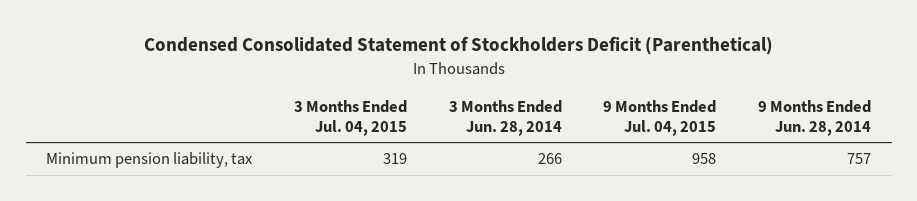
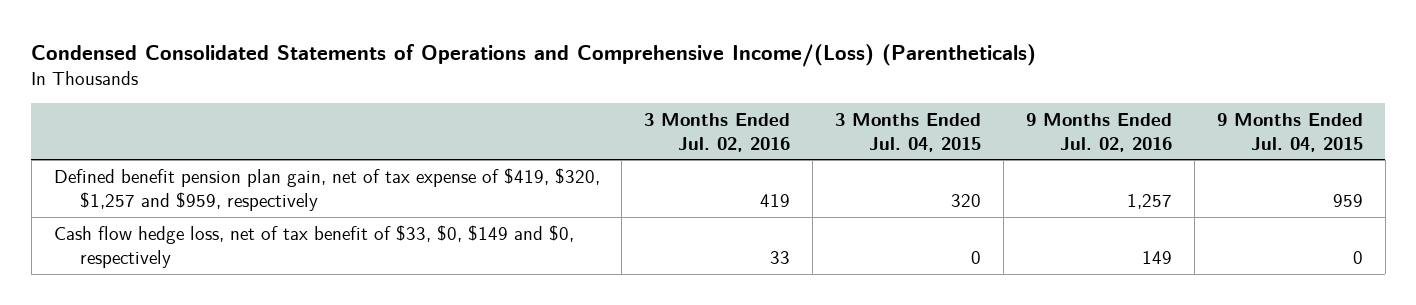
[143,36,773,56] Condensed Consolidated Statement of Stockholders Deficit (Parenthetical) -> [31,43,1037,67] Condensed Consolidated Statements of Operations and Comprehensive Income/(Loss) (Parentheticals)
[448,99,562,136] 3 Months Ended Jun. 28, 2014 -> none
[757,99,871,136] 9 Months Ended Jun. 28, 2014 -> none
none -> [644,112,791,152] 3 Months Ended Jul. 02, 2016
none -> [1025,112,1172,152] 9 Months Ended Jul. 02, 2016
[46,152,254,169] Minimum pension liability, tax -> none
none -> [53,167,600,211] Defined benefit pension plan gain, net of tax expense of $419, $320, $1,257 and $959, respectively
none -> [53,224,574,268] Cash flow hedge loss, net of tax benefit of $33, $0, $149 and $0, respectively

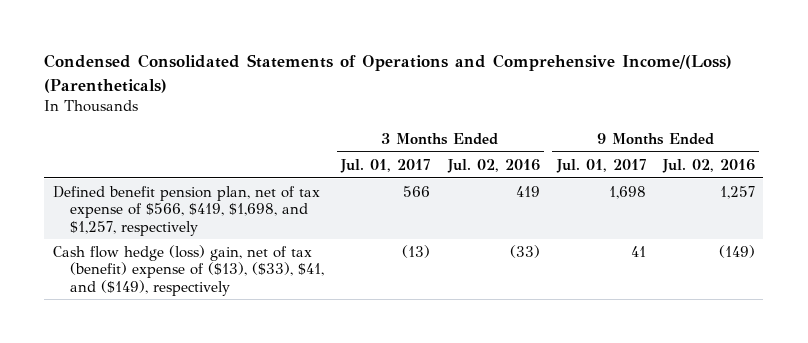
[835,112,982,152] 3 Months Ended Jul. 04, 2015 -> none
[1216,112,1363,152] 9 Months Ended Jul. 04, 2015 -> none
none -> [340,158,431,173] Jul. 01, 2017
none -> [555,158,646,173] Jul. 01, 2017
[53,167,600,211] Defined benefit pension plan gain, net of tax expense of $419, $320, $1,257 and $959, respectively -> [52,186,320,236] Defined benefit pension plan, net of tax expense of $566, $419, $1,698, and $1,257, respectively
[53,224,574,268] Cash flow hedge loss, net of tax benefit of $33, $0, $149 and $0, respectively -> [52,245,325,296] Cash flow hedge (loss) gain, net of tax (benefit) expense of ($13), ($33), $41, and ($149), respectively
[770,250,791,264] 33 -> [509,245,540,259] (33)
[1141,250,1172,264] 149 -> [718,245,755,259] (149)

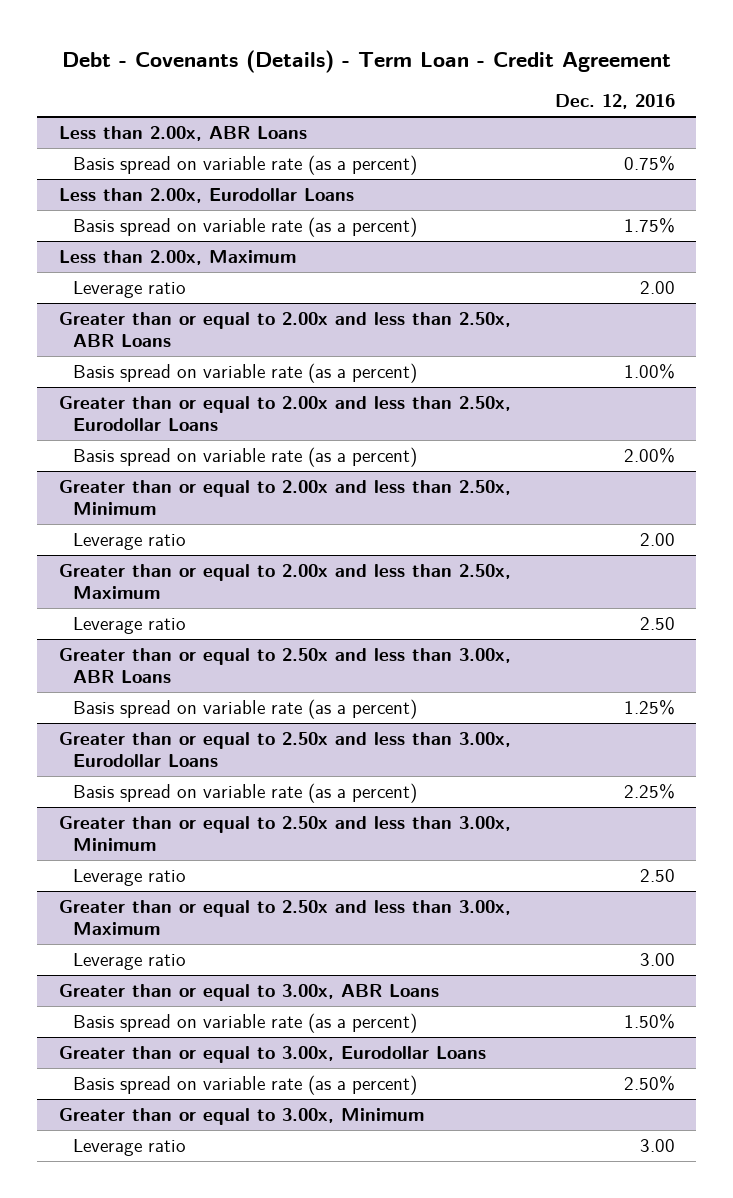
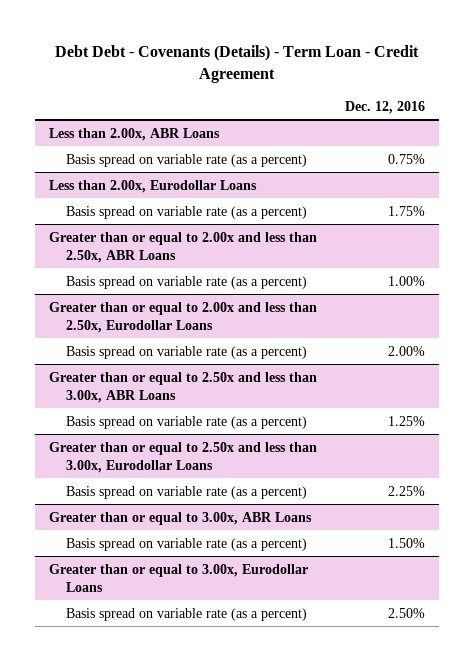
[61,49,671,73] Debt - Covenants (Details) - Term Loan - Credit Agreement -> [55,45,420,83] Debt Debt - Covenants (Details) - Term Loan - Credit Agreement
[58,249,296,265] Less than 2.00x, Maximum -> none
[72,280,186,298] Leverage ratio -> none
[58,479,511,516] Greater than or equal to 2.00x and less than 2.50x, Minimum -> none
[72,532,186,550] Leverage ratio -> none
[58,563,511,600] Greater than or equal to 2.00x and less than 2.50x, Maximum -> none
[72,616,186,634] Leverage ratio -> none
[58,815,511,852] Greater than or equal to 2.50x and less than 3.00x, Minimum -> none
[72,868,186,886] Leverage ratio -> none
[58,899,511,936] Greater than or equal to 2.50x and less than 3.00x, Maximum -> none
[72,952,186,970] Leverage ratio -> none
[58,1107,424,1125] Greater than or equal to 3.00x, Minimum -> none
[72,1138,186,1156] Leverage ratio -> none

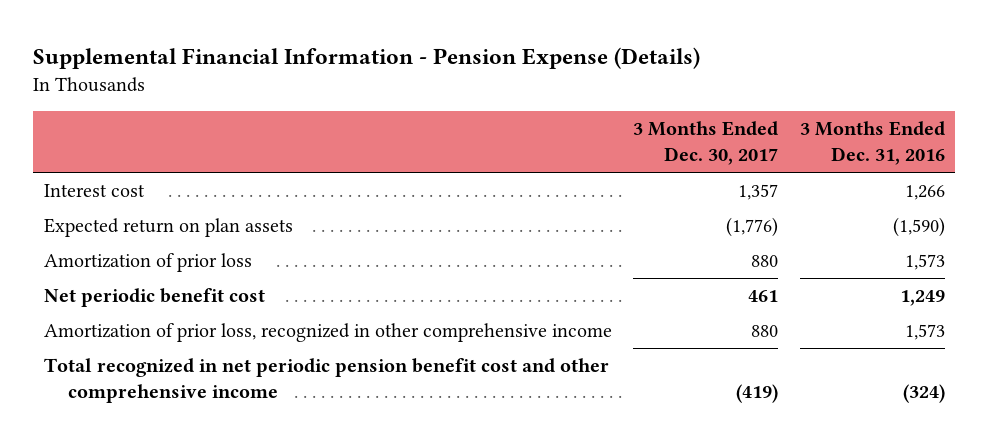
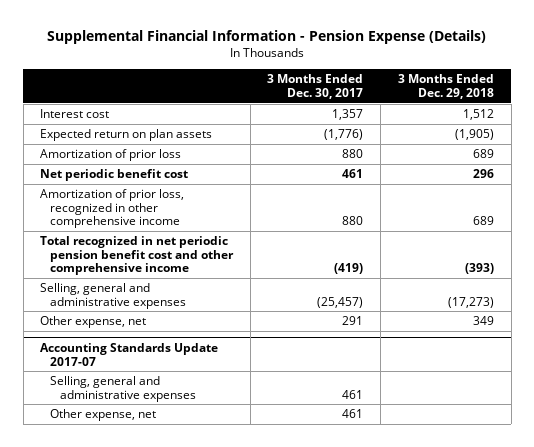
[799,121,945,165] 3 Months Ended Dec. 31, 2016 -> none
none -> [397,74,494,99] 3 Months Ended Dec. 29, 2018
none -> [40,283,187,309] Selling, general and administrative expenses
none -> [40,316,147,329] Other expense, net
none -> [40,342,219,366] Accounting Standards Update 2017-07
none -> [50,376,196,402] Selling, general and administrative expenses
none -> [50,409,157,422] Other expense, net

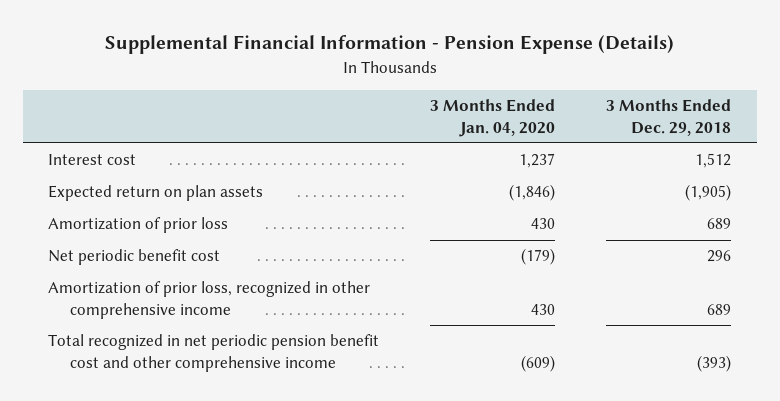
[267,74,364,99] 3 Months Ended Dec. 30, 2017 -> none
none -> [430,98,556,137] 3 Months Ended Jan. 04, 2020
[40,283,187,309] Selling, general and administrative expenses -> none
[40,316,147,329] Other expense, net -> none
[40,342,219,366] Accounting Standards Update 2017-07 -> none
[50,376,196,402] Selling, general and administrative expenses -> none
[50,409,157,422] Other expense, net -> none

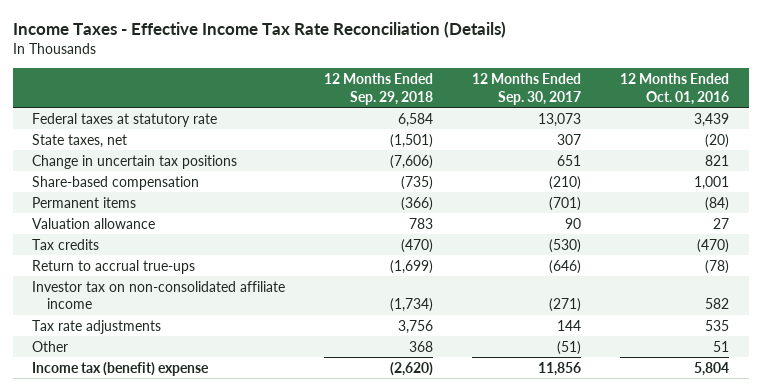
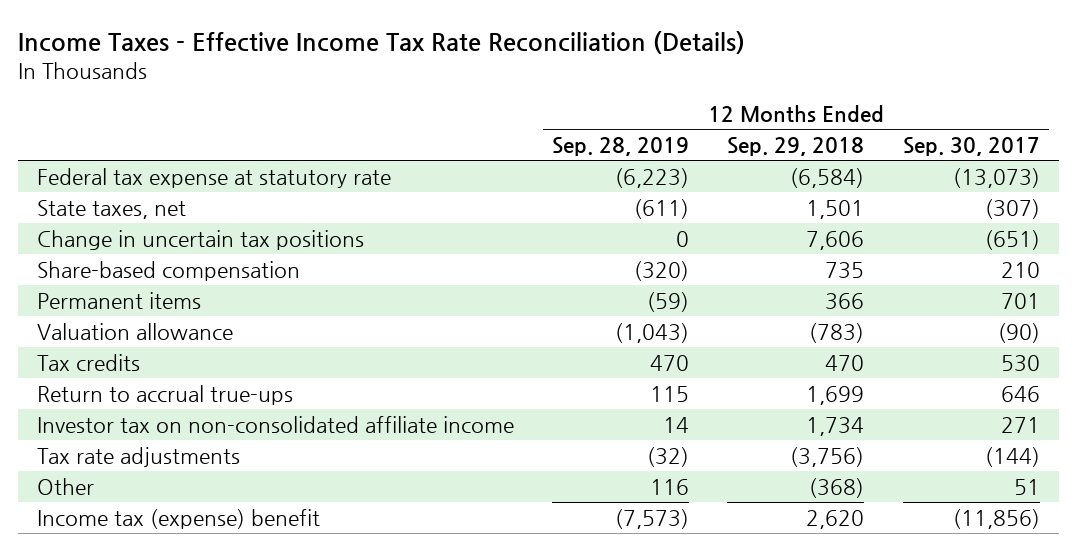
[620,73,730,105] 12 Months Ended Oct. 01, 2016 -> none
none -> [552,136,690,156] Sep. 28, 2019
[32,112,218,127] Federal taxes at statutory rate -> [36,167,391,188] Federal tax expense at statutory rate
[398,112,434,127] 6,584 -> [790,167,865,188] (6,584)
[538,112,582,127] 13,073 -> [952,167,1040,188] (13,073)
[390,133,434,148] (1,501) -> [806,199,865,219] 1,501
[557,133,582,145] 307 -> [984,198,1040,219] (307)
[390,154,434,169] (7,606) -> [806,230,865,250] 7,606
[557,154,582,166] 651 -> [984,229,1040,250] (651)
[401,175,434,190] (735) -> [825,261,865,279] 735
[549,175,582,190] (210) -> [1000,261,1040,278] 210
[401,196,434,211] (366) -> [825,292,865,310] 366
[549,196,582,211] (701) -> [1000,292,1040,309] 701
[409,217,434,229] 783 -> [809,322,865,343] (783)
[565,217,582,229] 90 -> [997,322,1040,343] (90)
[401,238,434,253] (470) -> [825,354,865,371] 470
[549,238,582,253] (530) -> [1000,354,1040,372] 530
[390,259,434,274] (1,699) -> [806,385,865,405] 1,699
[549,259,582,274] (646) -> [1000,385,1040,402] 646
[390,298,434,313] (1,734) -> [806,416,865,436] 1,734
[549,298,582,313] (271) -> [1000,416,1040,433] 271
[398,319,434,334] 3,756 -> [790,446,865,467] (3,756)
[557,319,582,331] 144 -> [984,446,1040,467] (144)
[409,340,434,352] 368 -> [809,477,865,498] (368)
[557,340,582,355] (51) -> [1013,478,1040,495] 51
[32,361,210,376] Income tax (benefit) expense -> [36,508,320,529] Income tax (expense) benefit
[390,361,434,376] (2,620) -> [806,509,865,529] 2,620
[538,361,582,376] 11,856 -> [952,508,1040,529] (11,856)

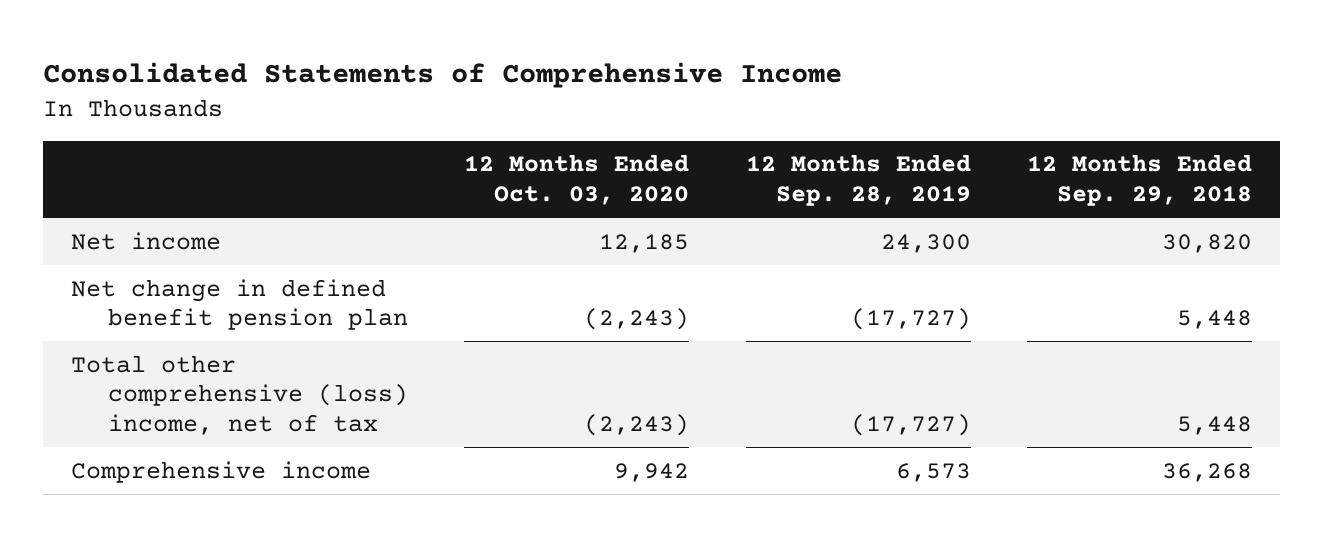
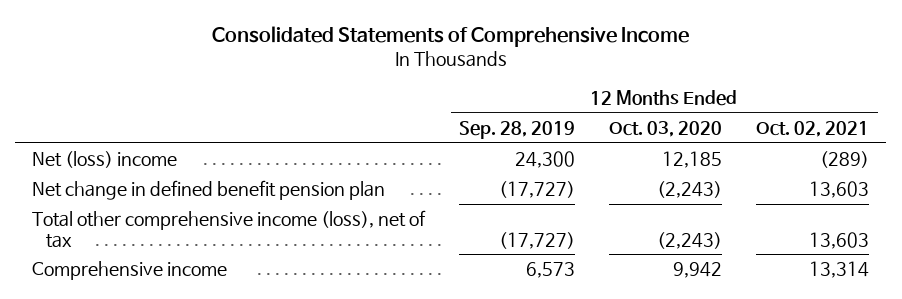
[1026,154,1252,206] 12 Months Ended Sep. 29, 2018 -> none
none -> [756,120,870,137] Oct. 02, 2021
[70,231,221,250] Net income -> [32,151,178,169] Net (loss) income
[70,354,409,435] Total other comprehensive (loss) income, net of tax -> [32,210,427,248] Total other comprehensive income (loss), net of tax

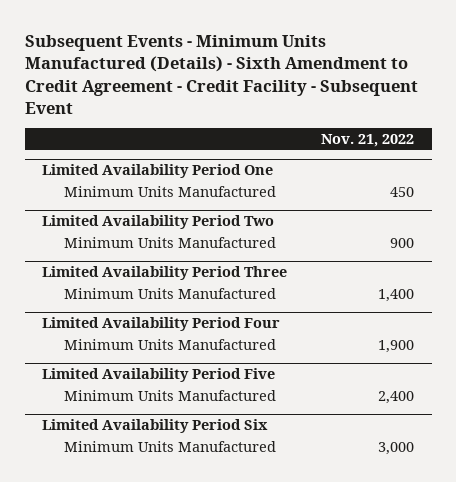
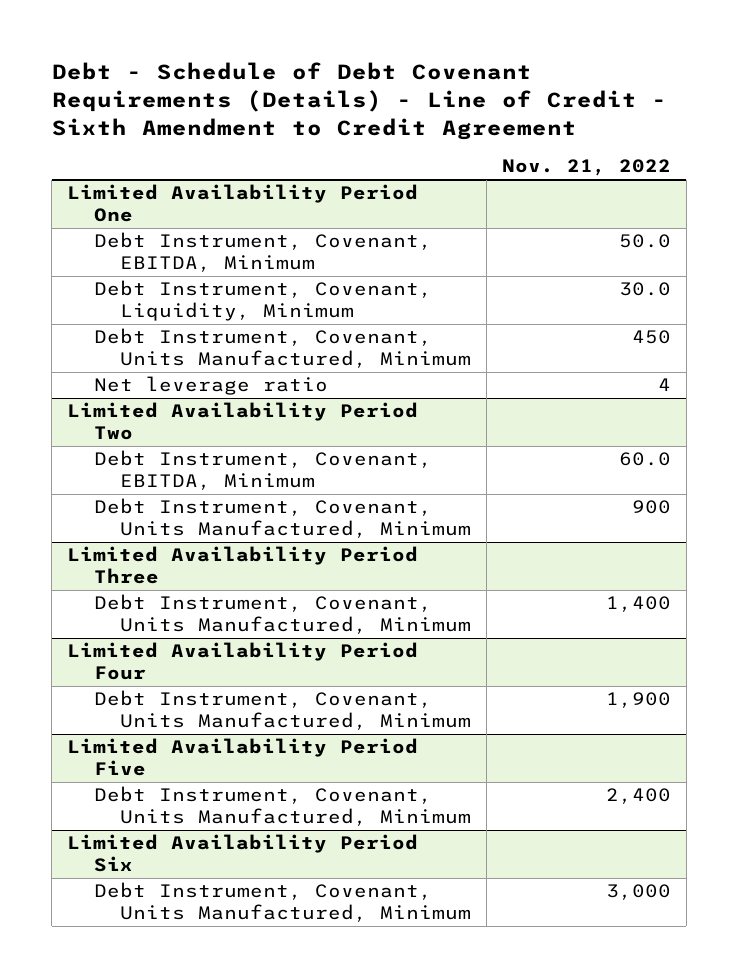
[24,35,418,115] Subsequent Events - Minimum Units Manufactured (Details) - Sixth Amendment to Credit Agreement - Credit Facility - Subsequent Event -> [51,62,667,140] Debt - Schedule of Debt Covenant Requirements (Details) - Line of Credit - Sixth Amendment to Credit Agreement
none -> [93,232,432,273] Debt Instrument, Covenant, EBITDA, Minimum
none -> [93,280,432,322] Debt Instrument, Covenant, Liquidity, Minimum
[64,185,277,197] Minimum Units Manufactured -> [93,328,472,369] Debt Instrument, Covenant, Units Manufactured, Minimum
none -> [93,376,328,396] Net leverage ratio
none -> [93,450,432,491] Debt Instrument, Covenant, EBITDA, Minimum
[64,236,277,248] Minimum Units Manufactured -> [93,498,472,539] Debt Instrument, Covenant, Units Manufactured, Minimum
[64,287,277,299] Minimum Units Manufactured -> [93,594,472,635] Debt Instrument, Covenant, Units Manufactured, Minimum
[64,338,277,350] Minimum Units Manufactured -> [93,690,472,731] Debt Instrument, Covenant, Units Manufactured, Minimum
[64,389,277,401] Minimum Units Manufactured -> [93,786,472,827] Debt Instrument, Covenant, Units Manufactured, Minimum
[64,440,277,452] Minimum Units Manufactured -> [93,882,472,923] Debt Instrument, Covenant, Units Manufactured, Minimum

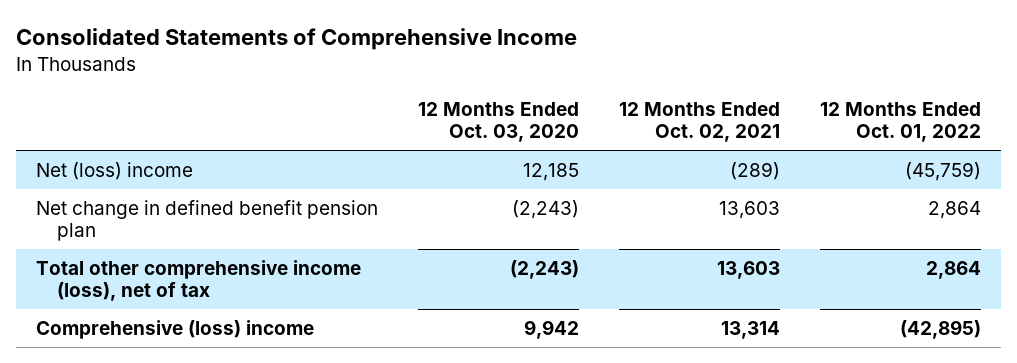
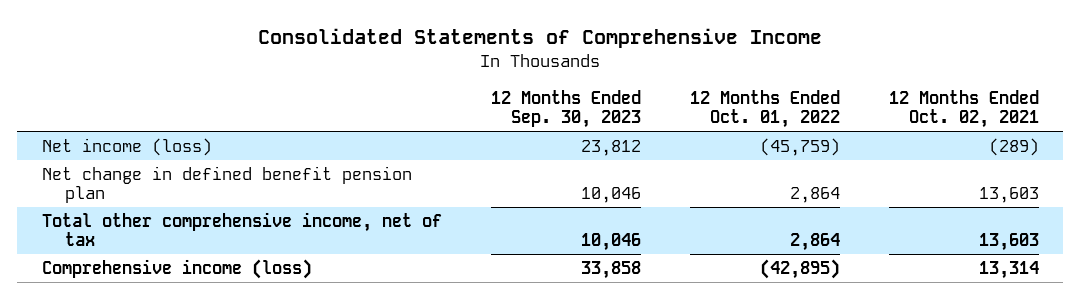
[417,101,579,143] 12 Months Ended Oct. 03, 2020 -> none
none -> [490,89,641,129] 12 Months Ended Sep. 30, 2023
[35,161,193,180] Net (loss) income -> [41,137,212,156] Net income (loss)
[35,259,361,302] Total other comprehensive income (loss), net of tax -> [41,211,442,247] Total other comprehensive income, net of tax
[35,319,314,339] Comprehensive (loss) income -> [41,258,312,279] Comprehensive income (loss)

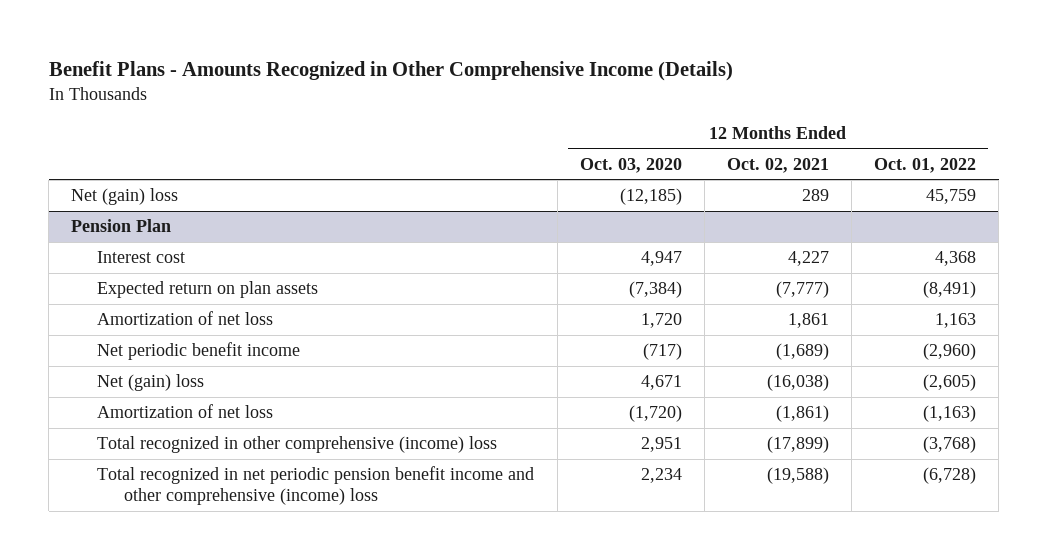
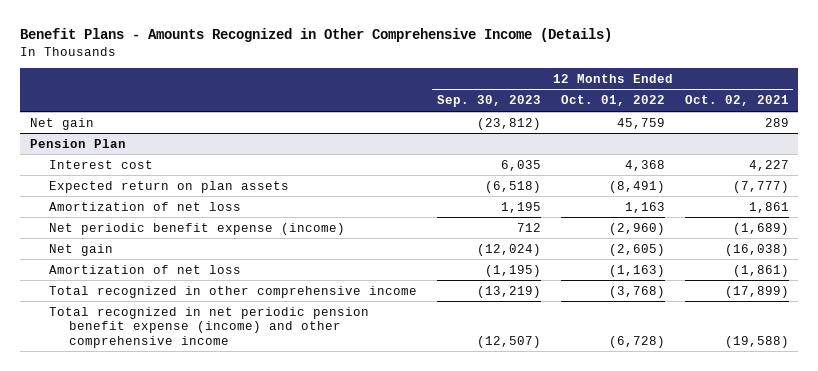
[579,157,682,173] Oct. 03, 2020 -> none
none -> [437,95,542,108] Sep. 30, 2023
[71,188,179,206] Net (gain) loss -> [29,117,94,130] Net gain
[97,342,301,361] Net periodic benefit income -> [49,222,346,235] Net periodic benefit expense (income)
[97,374,205,392] Net (gain) loss -> [49,243,114,256] Net gain
[97,436,498,454] Total recognized in other comprehensive (income) loss -> [49,285,418,298] Total recognized in other comprehensive income
[97,466,535,506] Total recognized in net periodic pension benefit income and other comprehensive (income) loss -> [49,306,370,348] Total recognized in net periodic pension benefit expense (income) and other comprehensive income

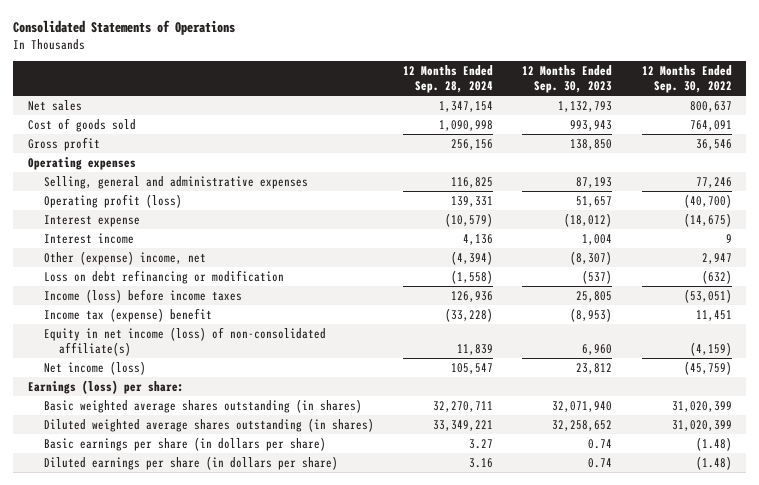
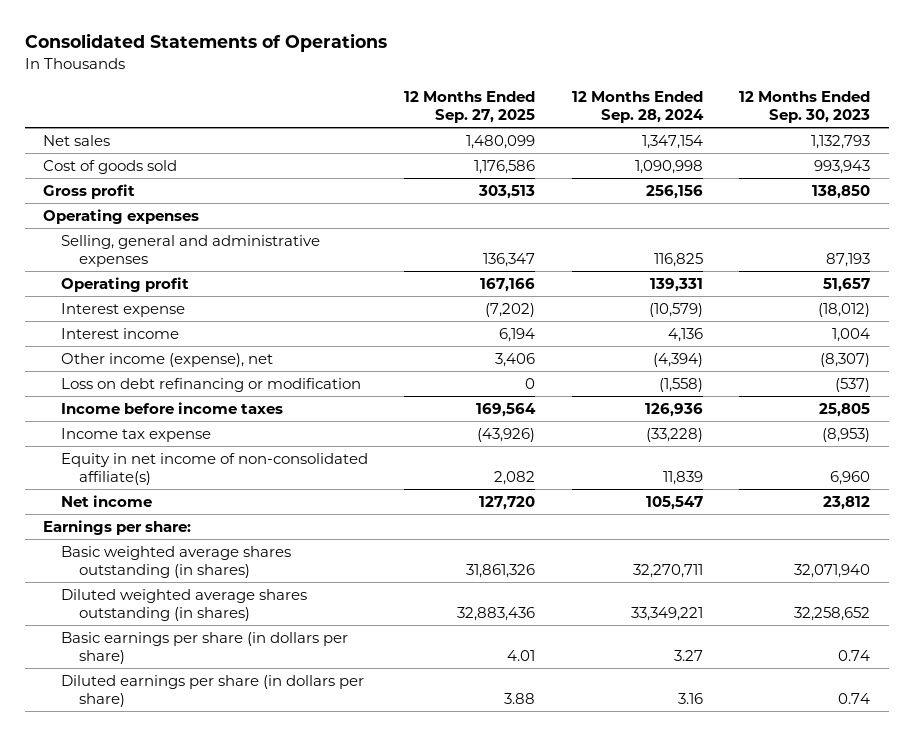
[641,65,732,93] 12 Months Ended Sep. 30, 2022 -> none
none -> [404,90,536,123] 12 Months Ended Sep. 27, 2025
[43,193,182,208] Operating profit (loss) -> [60,276,189,292] Operating profit
[43,250,206,265] Other (expense) income, net -> [60,352,273,367] Other income (expense), net
[43,288,242,303] Income (loss) before income taxes -> [60,401,283,414] Income before income taxes
[43,307,212,322] Income tax (expense) benefit -> [60,427,211,442] Income tax expense
[43,326,326,356] Equity in net income (loss) of non-consolidated affiliate(s) -> [60,452,368,485] Equity in net income of non-consolidated affiliate(s)
[43,360,146,375] Net income (loss) -> [60,494,152,507] Net income
[27,379,184,394] Earnings (loss) per share: -> [43,519,192,535] Earnings per share:

